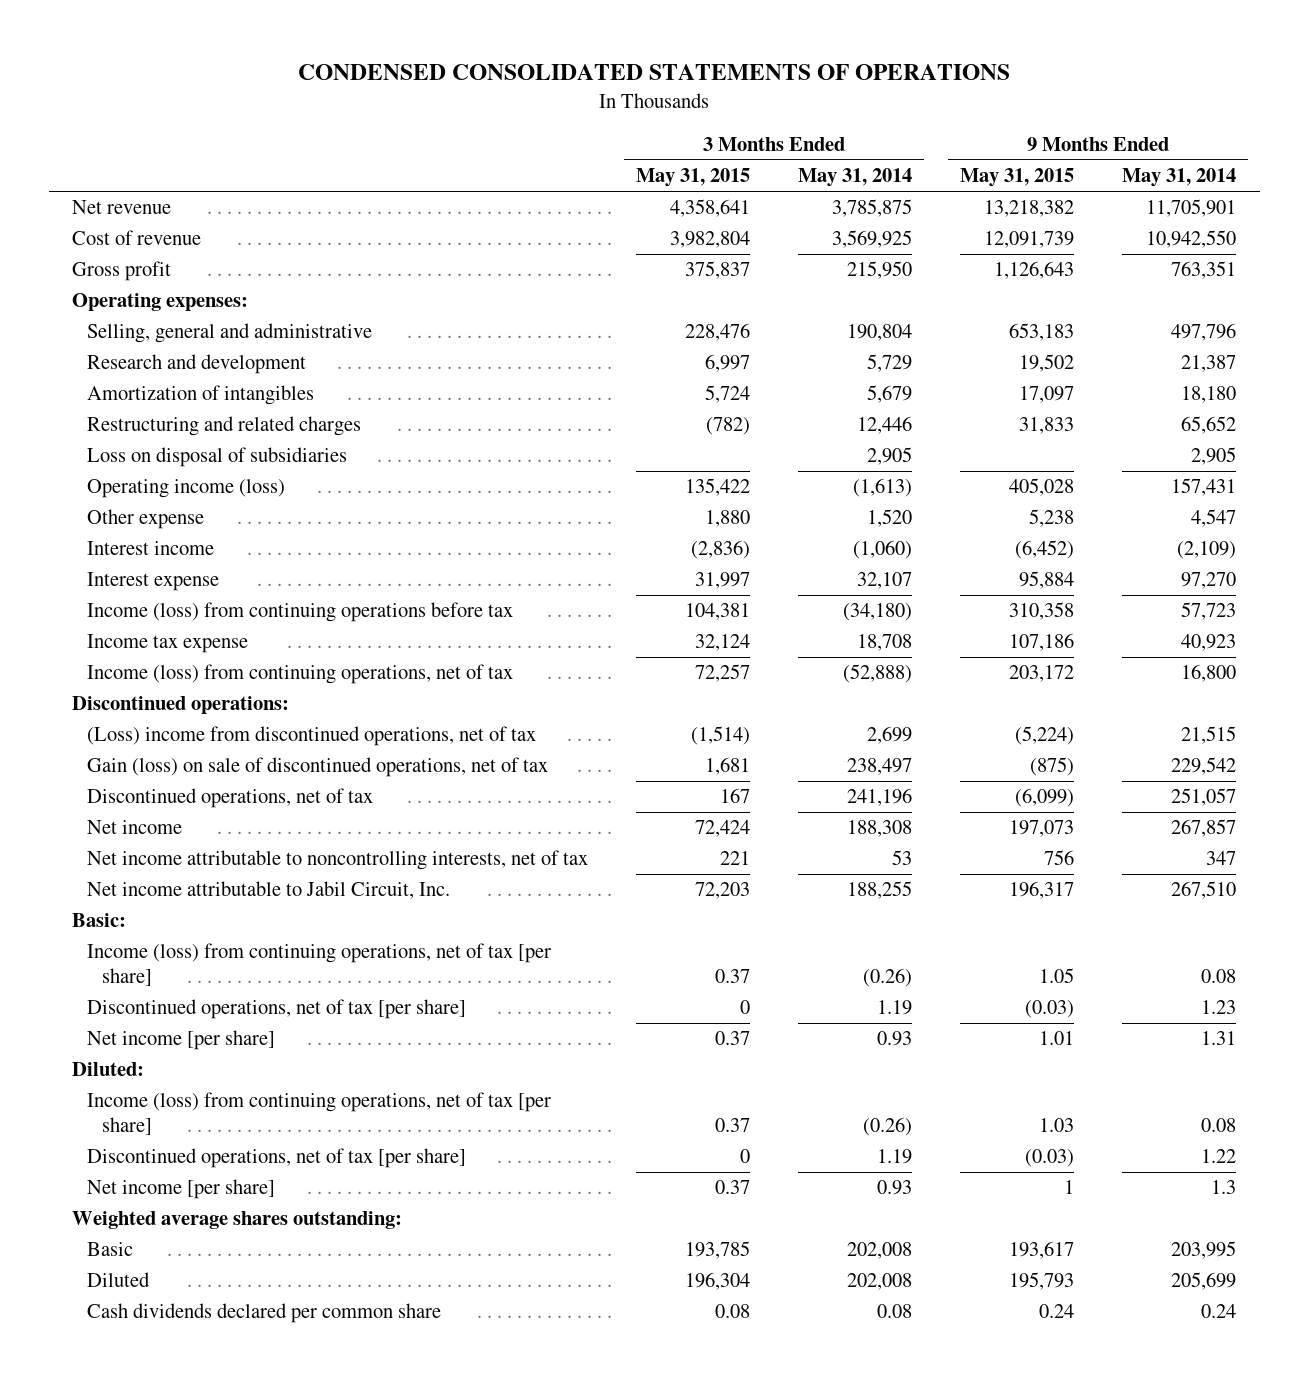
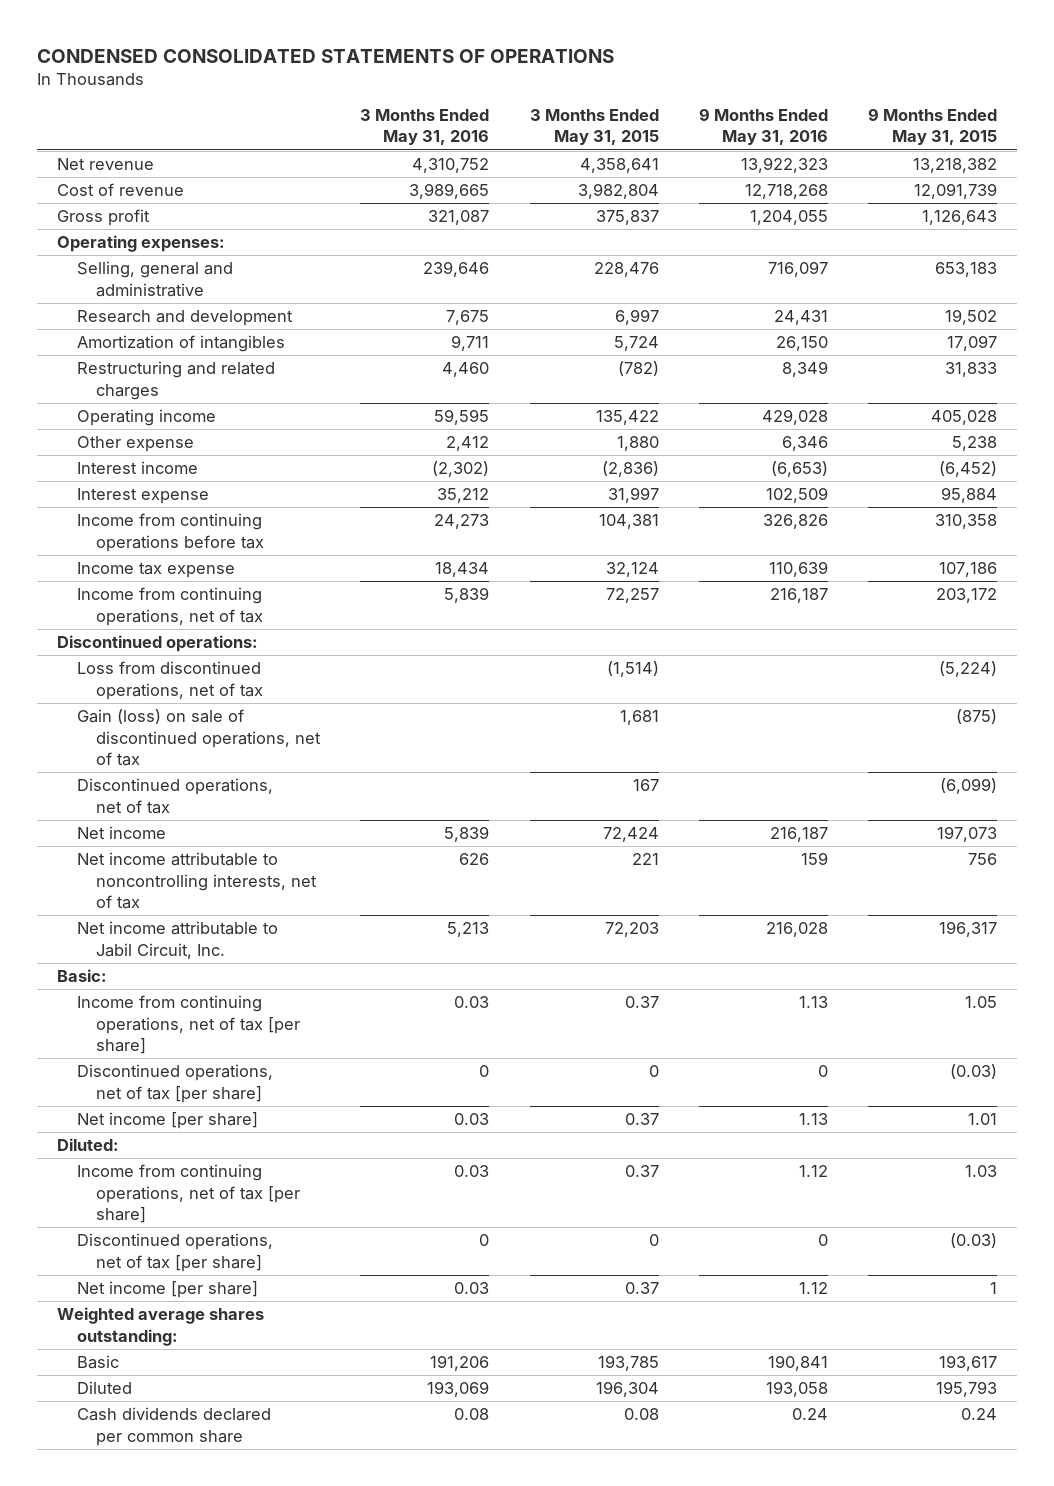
[797,168,912,188] May 31, 2014 -> none
[1121,168,1236,188] May 31, 2014 -> none
none -> [360,109,490,146] 3 Months Ended May 31, 2016
none -> [698,108,828,146] 9 Months Ended May 31, 2016
[87,447,348,468] Loss on disposal of subsidiaries -> none
[87,479,286,499] Operating income (loss) -> [76,409,216,427] Operating income
[87,602,514,623] Income (loss) from continuing operations before tax -> [76,513,265,552] Income from continuing operations before tax
[87,664,514,685] Income (loss) from continuing operations, net of tax -> [76,587,264,626] Income from continuing operations, net of tax
[87,726,537,747] (Loss) income from discontinued operations, net of tax -> [76,661,264,700] Loss from discontinued operations, net of tax
[87,943,552,986] Income (loss) from continuing operations, net of tax [per share] -> [76,995,301,1054] Income from continuing operations, net of tax [per share]
[87,1092,552,1135] Income (loss) from continuing operations, net of tax [per share] -> [76,1164,301,1223] Income from continuing operations, net of tax [per share]

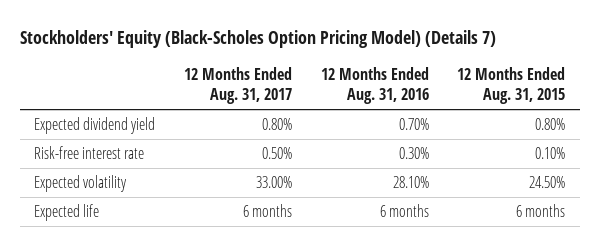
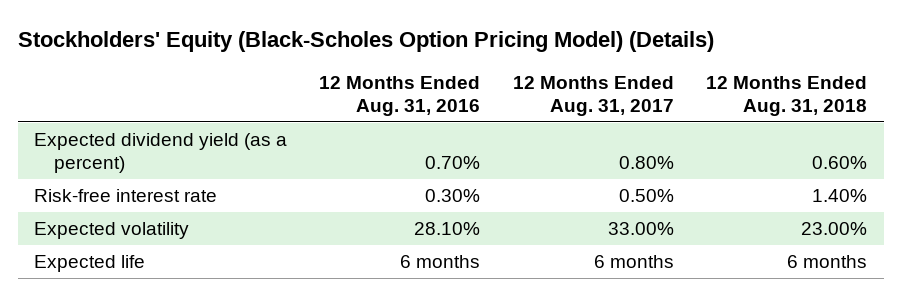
[19,30,496,49] Stockholders' Equity (Black-Scholes Option Pricing Model) (Details 7) -> [17,31,714,53] Stockholders' Equity (Black-Scholes Option Pricing Model) (Details)
[457,67,566,105] 12 Months Ended Aug. 31, 2015 -> none
none -> [706,76,868,117] 12 Months Ended Aug. 31, 2018
[34,117,156,135] Expected dividend yield -> [34,132,288,174] Expected dividend yield (as a percent)

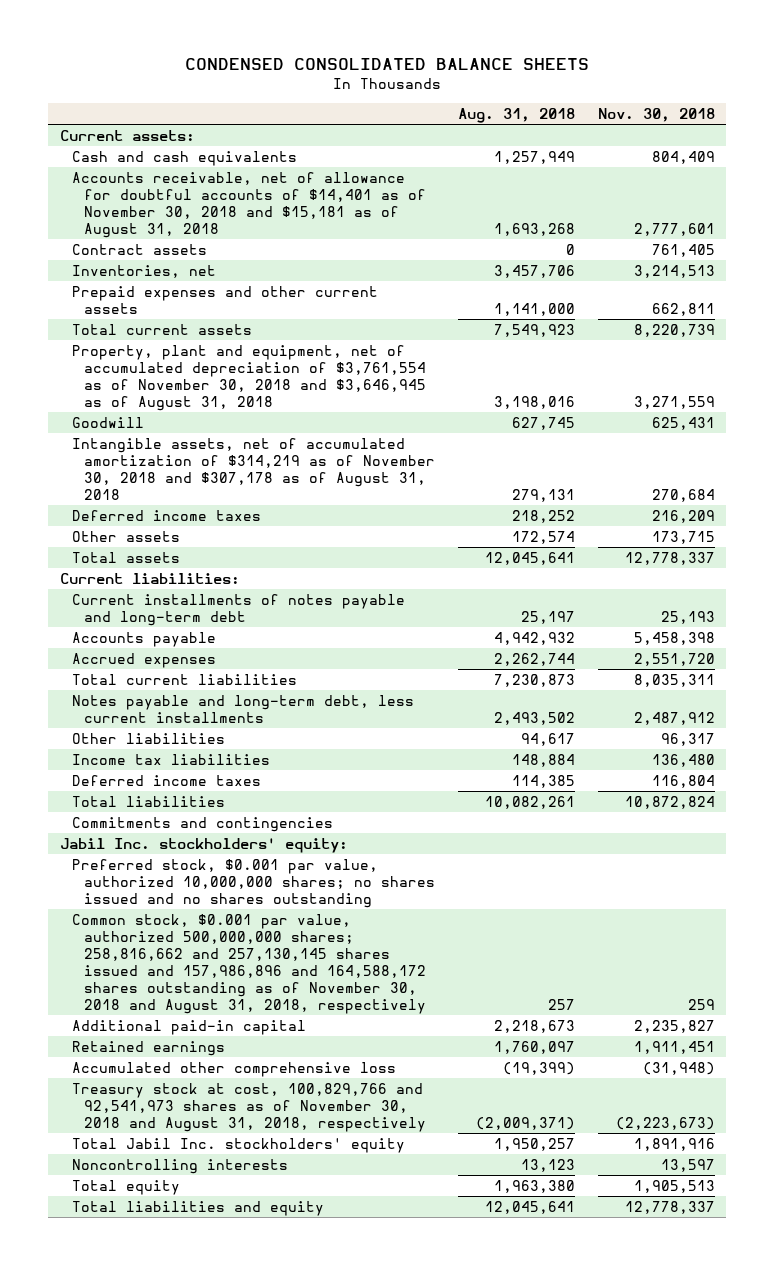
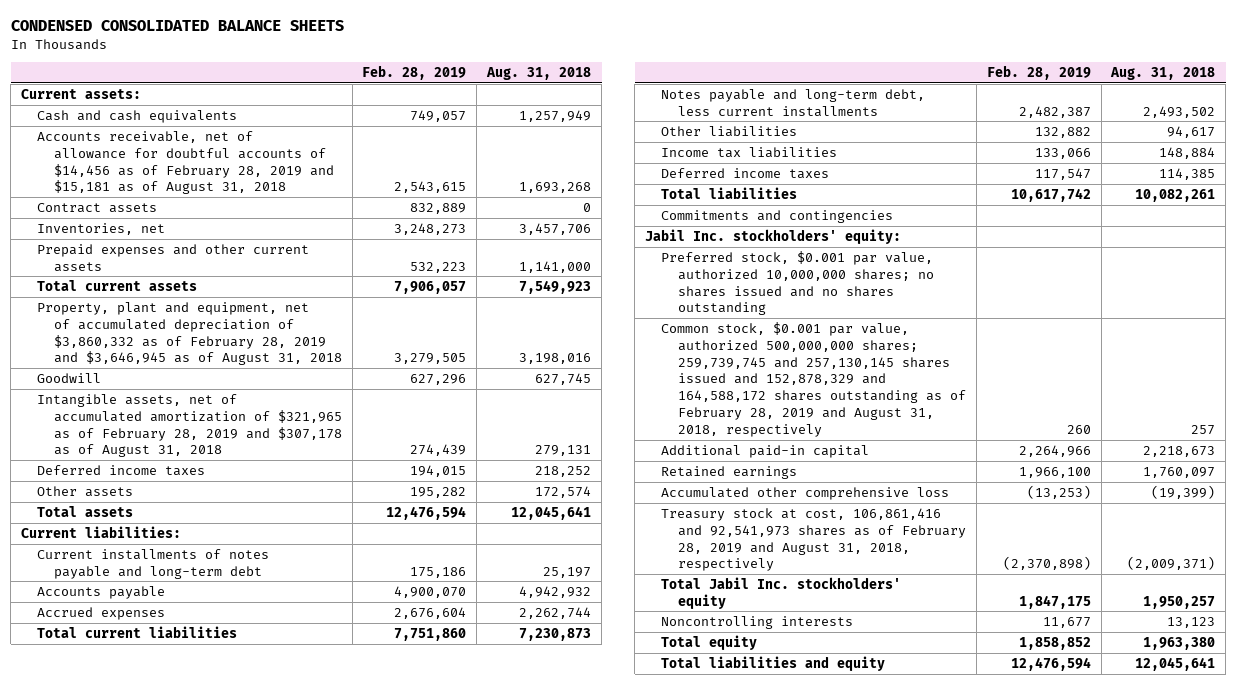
[598,107,716,122] Nov. 30, 2018 -> none
none -> [362,65,467,81] Feb. 28, 2019
[72,171,427,238] Accounts receivable, net of allowance for doubtful accounts of $14,401 as of November 30, 2018 and $15,181 as of August 31, 2018 -> [37,130,334,195] Accounts receivable, net of allowance for doubtful accounts of $14,456 as of February 28, 2019 and $15,181 as of August 31, 2018
[72,344,427,411] Property, plant and equipment, net of accumulated depreciation of $3,761,554 as of November 30, 2018 and $3,646,945 as of August 31, 2018 -> [37,301,342,366] Property, plant and equipment, net of accumulated depreciation of $3,860,332 as of February 28, 2019 and $3,646,945 as of August 31, 2018
[72,437,436,500] Intangible assets, net of accumulated amortization of $314,219 as of November 30, 2018 and $307,178 as of August 31, 2018 -> [37,393,342,458] Intangible assets, net of accumulated amortization of $321,965 as of February 28, 2019 and $307,178 as of August 31, 2018
[72,913,427,1014] Common stock, $0.001 par value, authorized 500,000,000 shares; 258,816,662 and 257,130,145 shares issued and 157,986,896 and 164,588,172 shares outstanding as of November 30, 2018 and August 31, 2018, respectively -> [661,321,966,437] Common stock, $0.001 par value, authorized 500,000,000 shares; 259,739,745 and 257,130,145 shares issued and 152,878,329 and 164,588,172 shares outstanding as of February 28, 2019 and August 31, 2018, respectively
[72,1082,427,1132] Treasury stock at cost, 100,829,766 and 92,541,973 shares as of November 30, 2018 and August 31, 2018, respectively -> [661,507,966,572] Treasury stock at cost, 106,861,416 and 92,541,973 shares as of February 28, 2019 and August 31, 2018, respectively

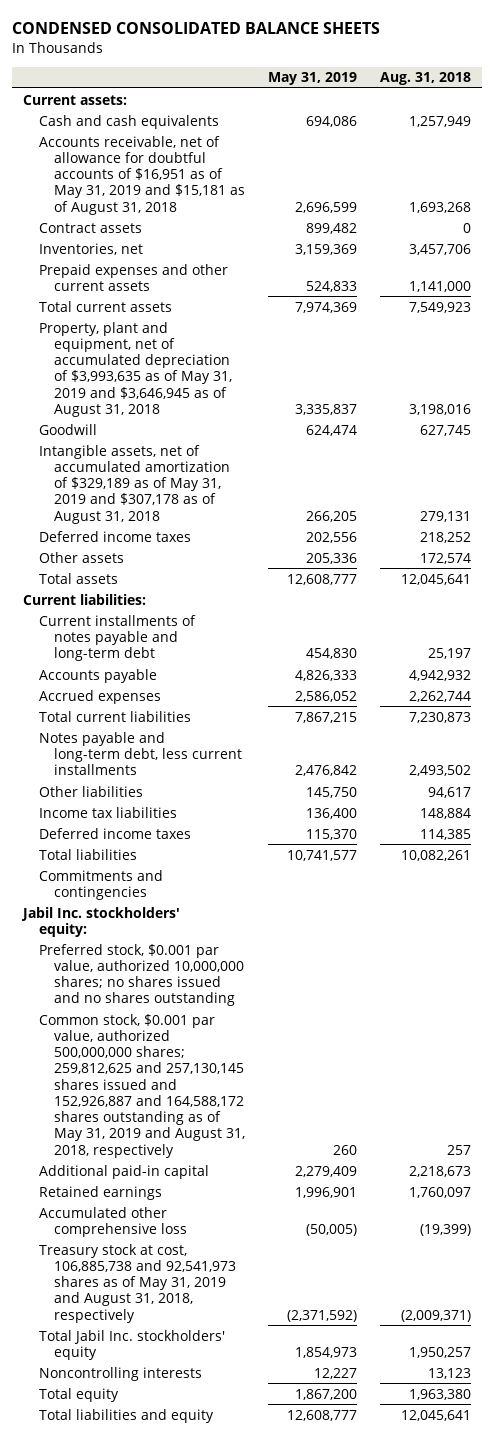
[362,65,467,81] Feb. 28, 2019 -> none
none -> [268,72,358,86] May 31, 2019
[37,130,334,195] Accounts receivable, net of allowance for doubtful accounts of $14,456 as of February 28, 2019 and $15,181 as of August 31, 2018 -> [38,135,246,215] Accounts receivable, net of allowance for doubtful accounts of $16,951 as of May 31, 2019 and $15,181 as of August 31, 2018
[37,301,342,366] Property, plant and equipment, net of accumulated depreciation of $3,860,332 as of February 28, 2019 and $3,646,945 as of August 31, 2018 -> [38,321,233,417] Property, plant and equipment, net of accumulated depreciation of $3,993,635 as of May 31, 2019 and $3,646,945 as of August 31, 2018
[37,393,342,458] Intangible assets, net of accumulated amortization of $321,965 as of February 28, 2019 and $307,178 as of August 31, 2018 -> [38,444,231,524] Intangible assets, net of accumulated amortization of $329,189 as of May 31, 2019 and $307,178 as of August 31, 2018
[661,321,966,437] Common stock, $0.001 par value, authorized 500,000,000 shares; 259,739,745 and 257,130,145 shares issued and 152,878,329 and 164,588,172 shares outstanding as of February 28, 2019 and August 31, 2018, respectively -> [38,1013,246,1158] Common stock, $0.001 par value, authorized 500,000,000 shares; 259,812,625 and 257,130,145 shares issued and 152,926,887 and 164,588,172 shares outstanding as of May 31, 2019 and August 31, 2018, respectively
[661,507,966,572] Treasury stock at cost, 106,861,416 and 92,541,973 shares as of February 28, 2019 and August 31, 2018, respectively -> [38,1243,237,1323] Treasury stock at cost, 106,885,738 and 92,541,973 shares as of May 31, 2019 and August 31, 2018, respectively

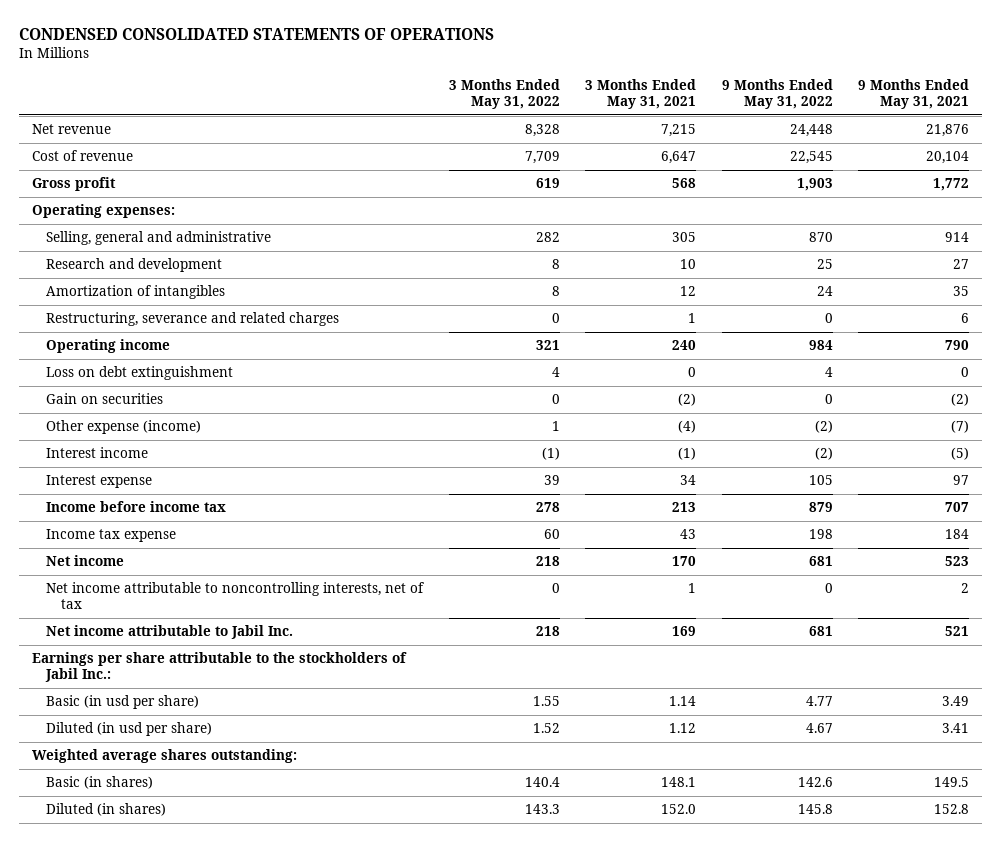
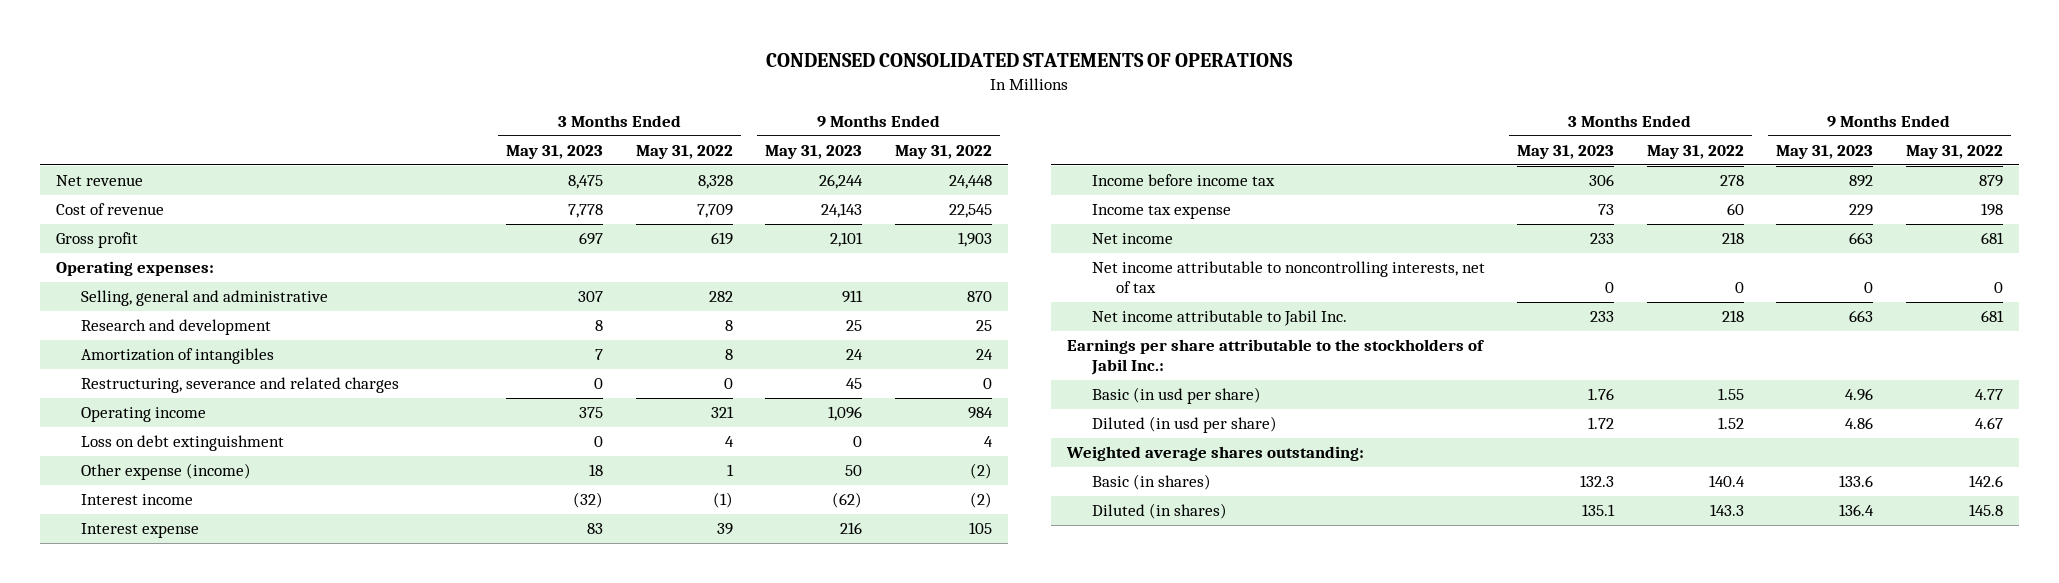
[585,78,697,110] 3 Months Ended May 31, 2021 -> none
[858,78,970,110] 9 Months Ended May 31, 2021 -> none
none -> [506,145,604,160] May 31, 2023
none -> [765,145,863,160] May 31, 2023
[46,393,164,405] Gain on securities -> none

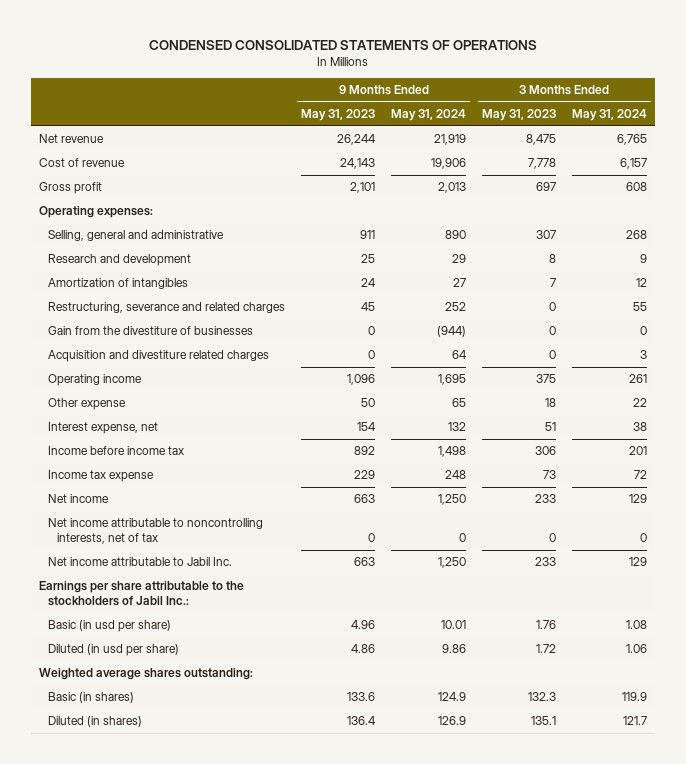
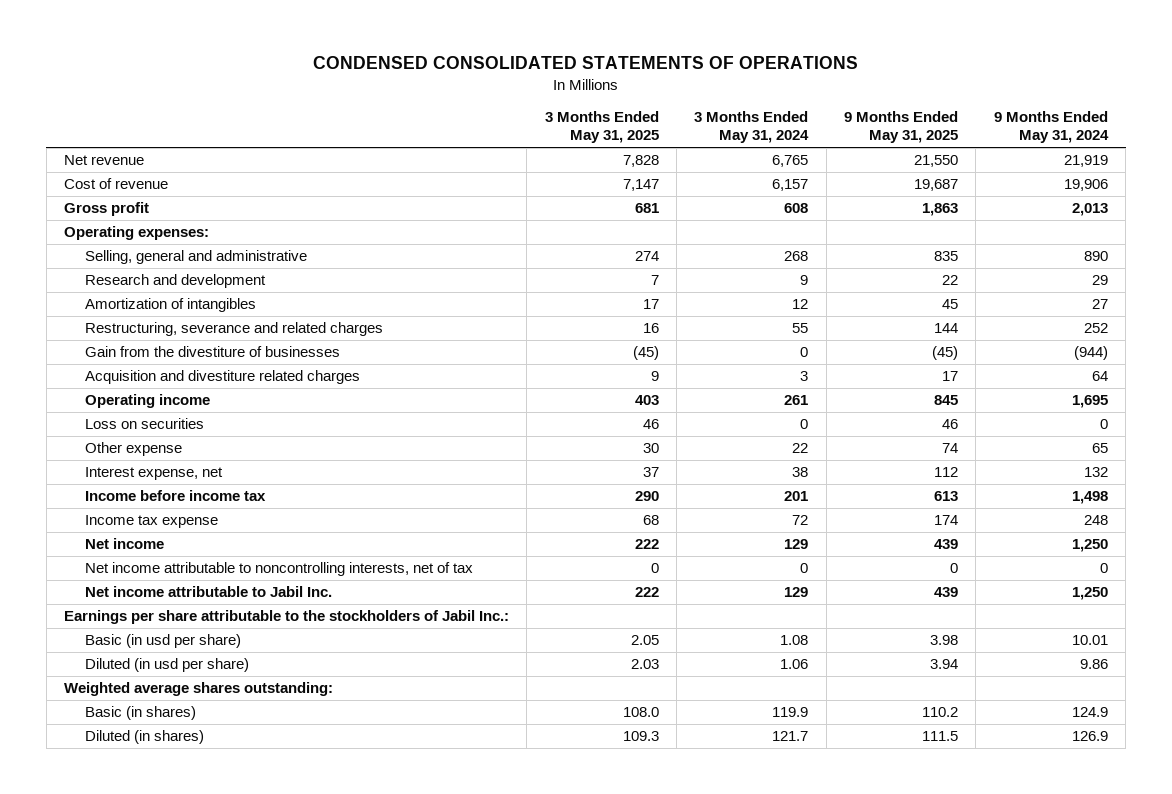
[301,108,376,121] May 31, 2023 -> none
[481,108,556,121] May 31, 2023 -> none
none -> [544,111,659,144] 3 Months Ended May 31, 2025
none -> [843,111,958,144] 9 Months Ended May 31, 2025
none -> [84,418,204,430] Loss on securities

